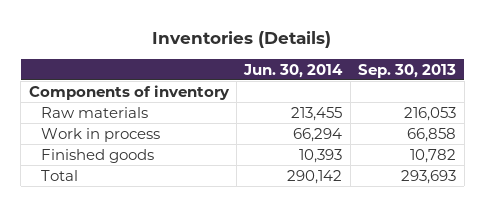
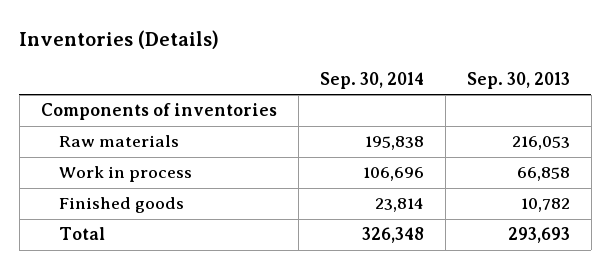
[243,63,344,78] Jun. 30, 2014 -> none
none -> [319,72,424,90] Sep. 30, 2014
[28,84,230,100] Components of inventory -> [40,103,277,121] Components of inventories

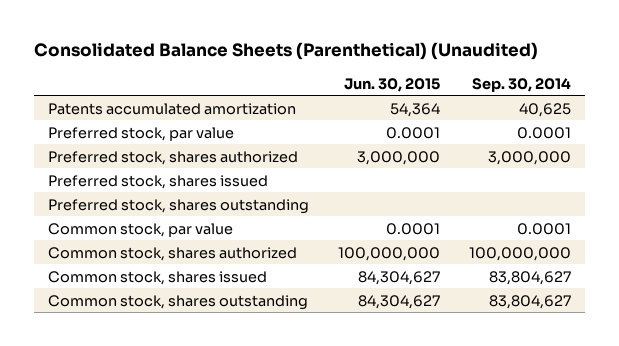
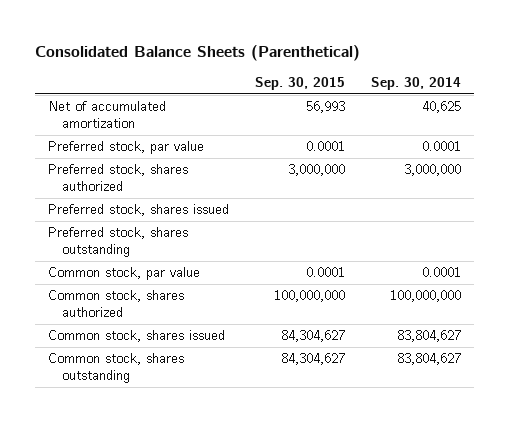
[33,42,538,61] Consolidated Balance Sheets (Parenthetical) (Unaudited) -> [34,44,360,61] Consolidated Balance Sheets (Parenthetical)
[343,77,440,92] Jun. 30, 2015 -> none
none -> [255,77,346,91] Sep. 30, 2015
[48,102,297,115] Patents accumulated amortization -> [48,101,167,129] Net of accumulated amortization

